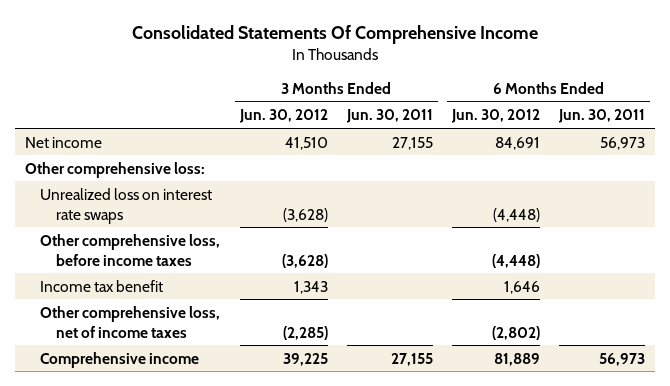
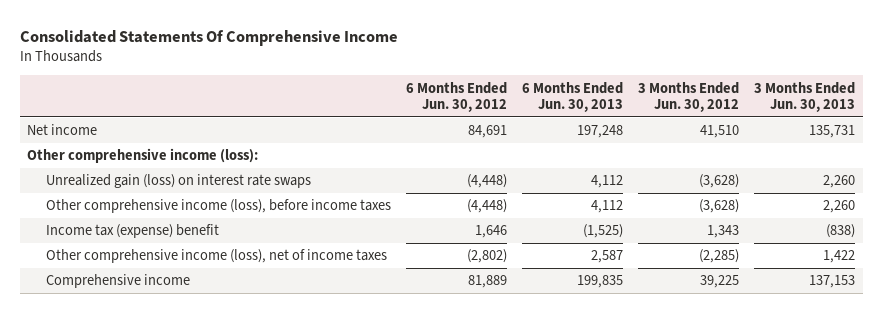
[345,109,433,124] Jun. 30, 2011 -> none
[558,109,646,124] Jun. 30, 2011 -> none
none -> [521,81,623,113] 6 Months Ended Jun. 30, 2013
none -> [754,81,856,113] 3 Months Ended Jun. 30, 2013
[24,161,205,178] Other comprehensive loss: -> [27,148,259,164] Other comprehensive income (loss):
[40,187,213,224] Unrealized loss on interest rate swaps -> [45,174,311,189] Unrealized gain (loss) on interest rate swaps
[40,233,221,266] Other comprehensive loss, before income taxes -> [45,199,391,214] Other comprehensive income (loss), before income taxes
[40,279,164,292] Income tax benefit -> [45,224,219,239] Income tax (expense) benefit
[40,305,221,338] Other comprehensive loss, net of income taxes -> [45,249,387,264] Other comprehensive income (loss), net of income taxes

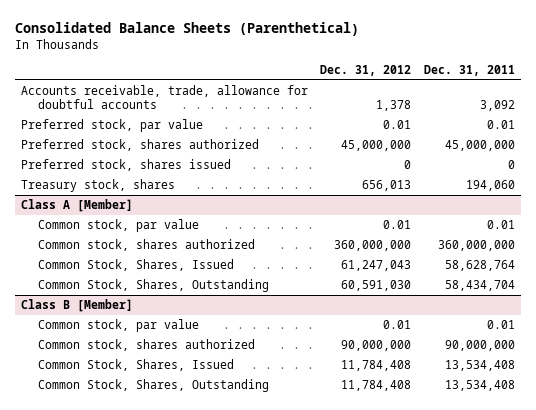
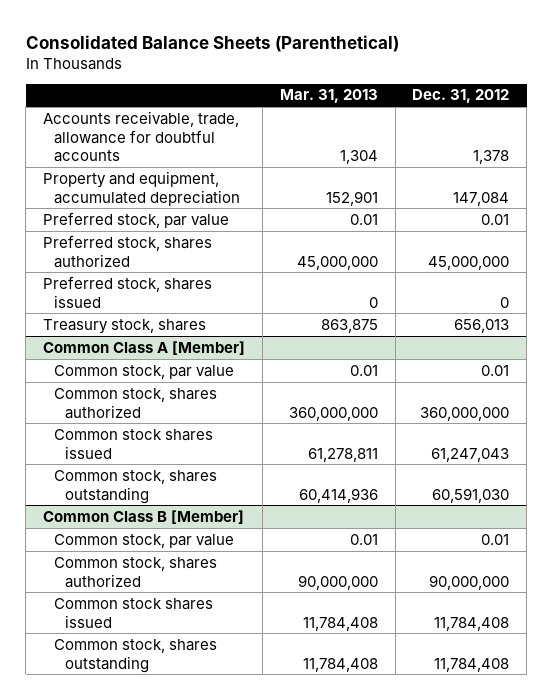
[423,65,515,77] Dec. 31, 2011 -> none
none -> [279,89,378,104] Mar. 31, 2013
none -> [43,170,240,206] Property and equipment, accumulated depreciation
[20,198,133,212] Class A [Member] -> [43,340,246,355] Common Class A [Member]
[38,258,235,271] Common Stock, Shares, Issued -> [53,428,213,459] Common stock shares issued
[38,278,270,292] Common Stock, Shares, Outstanding -> [53,469,217,504] Common stock, shares outstanding
[20,298,133,312] Class B [Member] -> [43,509,245,524] Common Class B [Member]
[38,358,235,371] Common Stock, Shares, Issued -> [53,597,213,628] Common stock shares issued
[38,378,270,392] Common Stock, Shares, Outstanding -> [53,638,217,673] Common stock, shares outstanding

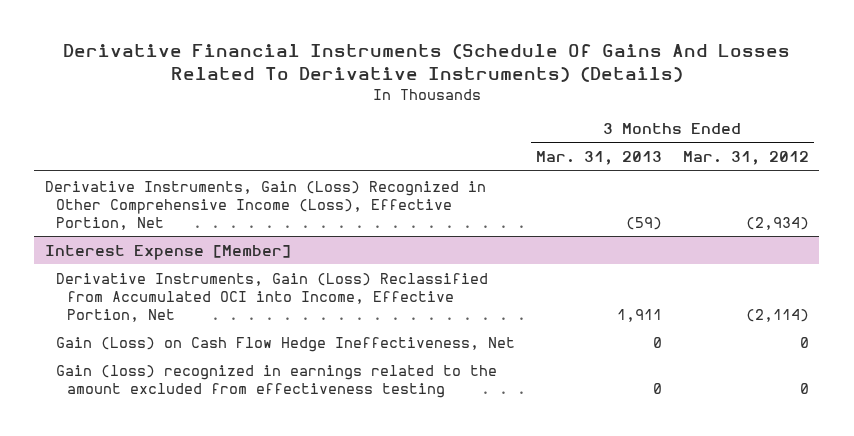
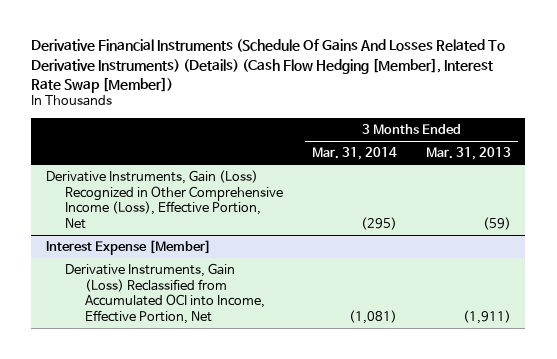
[62,44,790,83] Derivative Financial Instruments (Schedule Of Gains And Losses Related To Derivative Instruments) (Details) -> [31,39,506,93] Derivative Financial Instruments (Schedule Of Gains And Losses Related To Derivative Instruments) (Details) (Cash Flow Hedging [Member], Interest Rate Swap [Member])
[682,151,809,166] Mar. 31, 2012 -> none
none -> [312,147,398,161] Mar. 31, 2014
[56,336,516,352] Gain (Loss) on Cash Flow Hedge Ineffectiveness, Net -> none
[56,364,498,398] Gain (loss) recognized in earnings related to the amount excluded from effectiveness testing -> none
[616,308,662,322] 1,911 -> [463,310,512,325] (1,911)

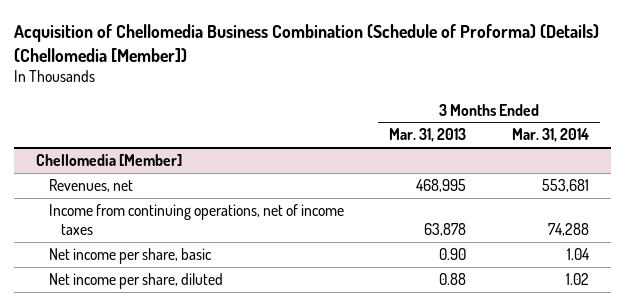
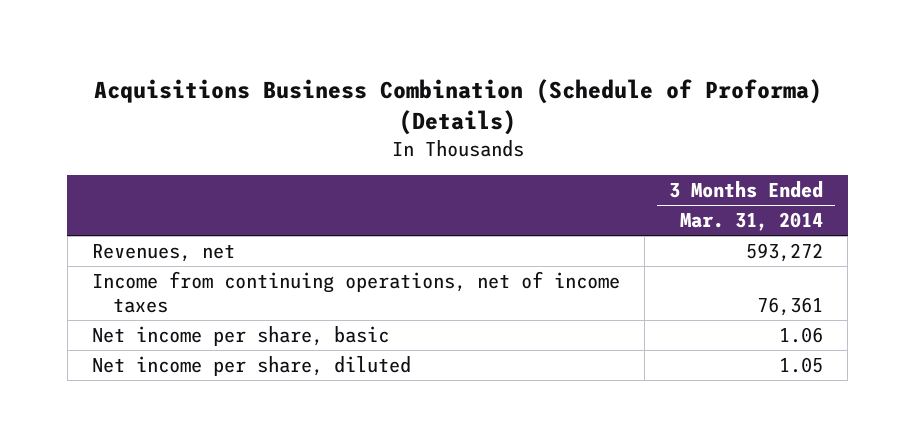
[13,23,599,62] Acquisition of Chellomedia Business Combination (Schedule of Proforma) (Details) (Chellomedia [Member]) -> [93,79,822,135] Acquisitions Business Combination (Schedule of Proforma) (Details)
[389,128,467,143] Mar. 31, 2013 -> none
[36,153,183,166] Chellomedia [Member] -> none
[541,178,589,192] 553,681 -> [746,242,824,262] 593,272
[547,223,589,237] 74,288 -> [757,296,824,316] 76,361
[566,247,590,260] 1.04 -> [779,326,824,343] 1.06
[565,272,589,285] 1.02 -> [779,356,824,373] 1.05

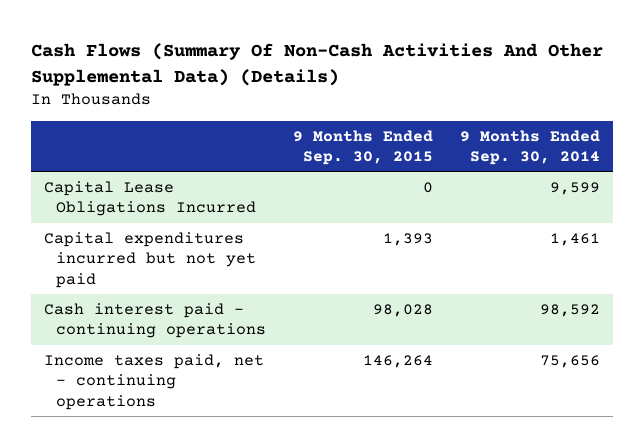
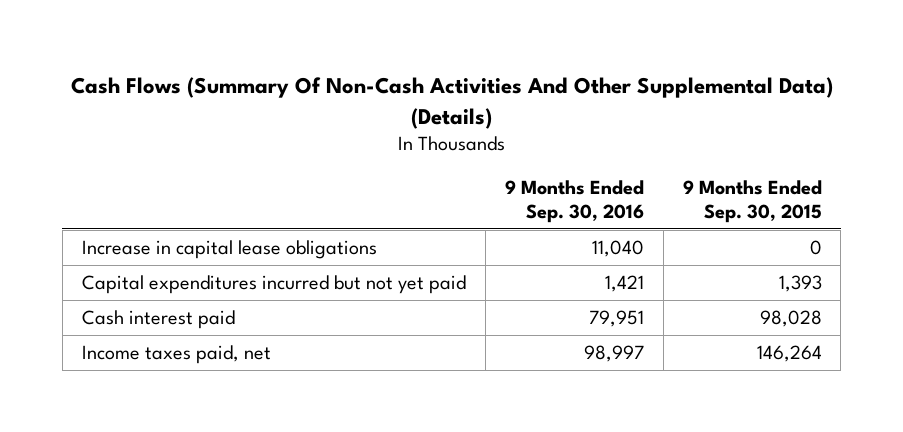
[459,129,600,165] 9 Months Ended Sep. 30, 2014 -> none
none -> [504,180,644,223] 9 Months Ended Sep. 30, 2016
[44,180,257,217] Capital Lease Obligations Incurred -> [81,240,377,260] Increase in capital lease obligations
[44,302,267,339] Cash interest paid - continuing operations -> [81,310,235,330] Cash interest paid
[44,353,265,410] Income taxes paid, net - continuing operations -> [81,345,271,365] Income taxes paid, net

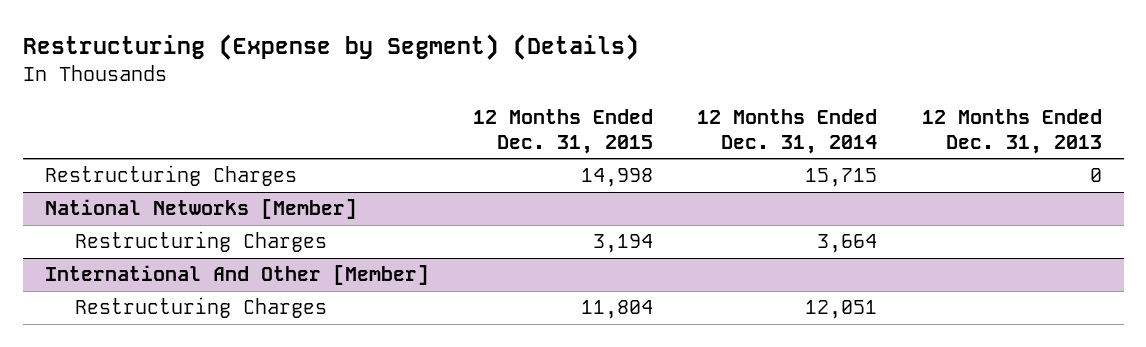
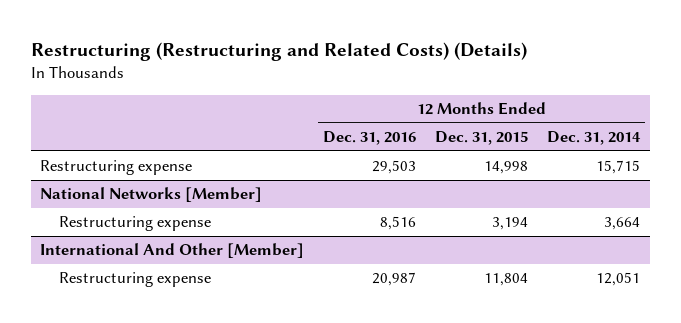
[22,33,639,60] Restructuring (Expense by Segment) (Details) -> [30,42,527,62] Restructuring (Restructuring and Related Costs) (Details)
[921,109,1102,154] 12 Months Ended Dec. 31, 2013 -> none
none -> [323,131,417,146] Dec. 31, 2016
[44,165,297,187] Restructuring Charges -> [40,160,193,176] Restructuring expense
[75,231,328,253] Restructuring Charges -> [58,216,211,232] Restructuring expense
[75,297,328,319] Restructuring Charges -> [58,272,211,288] Restructuring expense

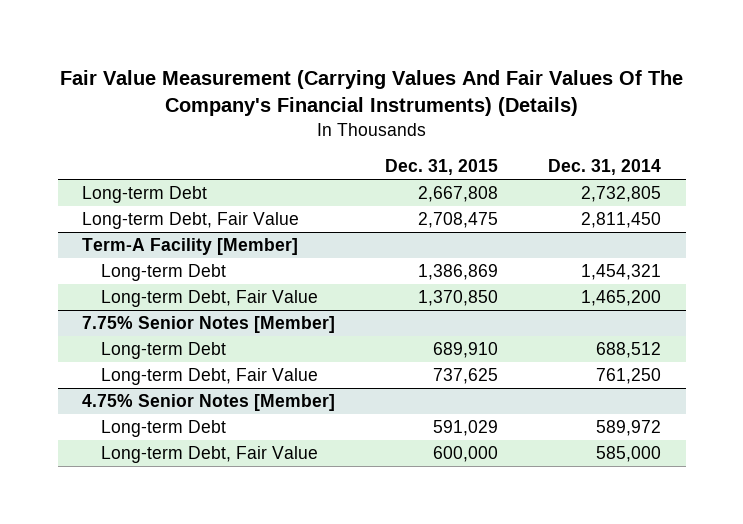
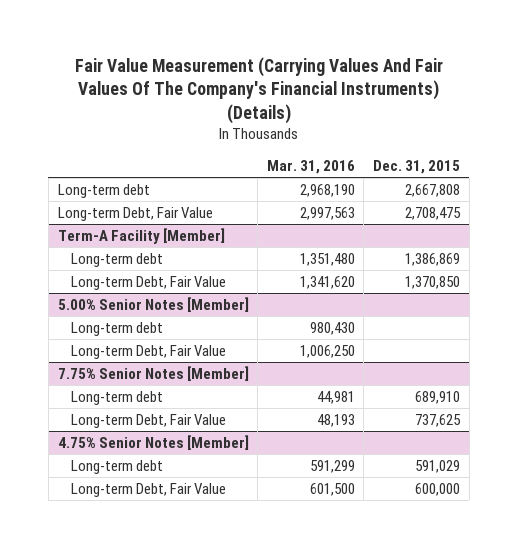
[547,159,661,176] Dec. 31, 2014 -> none
none -> [266,159,355,174] Mar. 31, 2016
[82,186,208,204] Long-term Debt -> [57,184,150,199] Long-term debt
[101,264,227,282] Long-term Debt -> [70,253,163,268] Long-term debt
none -> [57,297,249,313] 5.00% Senior Notes [Member]
none -> [70,322,163,337] Long-term debt
none -> [70,345,226,360] Long-term Debt, Fair Value
[101,342,227,360] Long-term Debt -> [70,391,163,406] Long-term debt
[101,420,227,438] Long-term Debt -> [70,460,163,475] Long-term debt

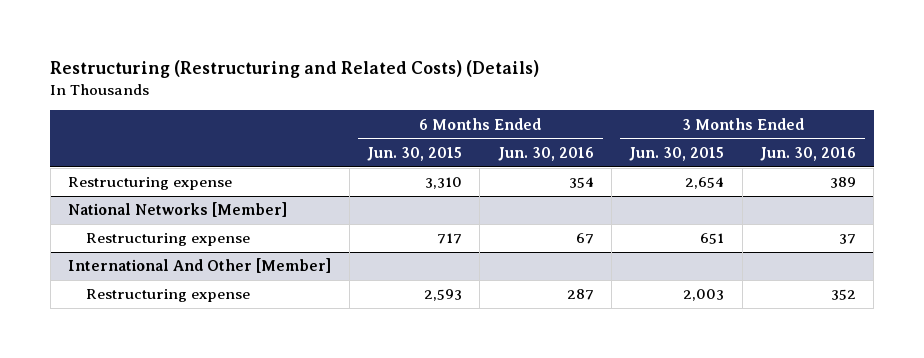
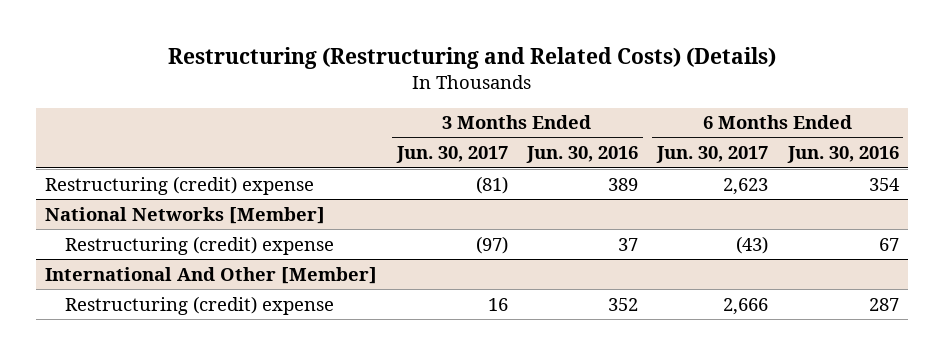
[366,147,462,162] Jun. 30, 2015 -> none
[629,147,725,162] Jun. 30, 2015 -> none
none -> [395,146,508,164] Jun. 30, 2017
none -> [656,146,769,164] Jun. 30, 2017
[68,177,233,191] Restructuring expense -> [45,175,315,195] Restructuring (credit) expense
[85,233,250,247] Restructuring expense -> [65,235,335,255] Restructuring (credit) expense
[85,289,250,303] Restructuring expense -> [65,295,335,315] Restructuring (credit) expense

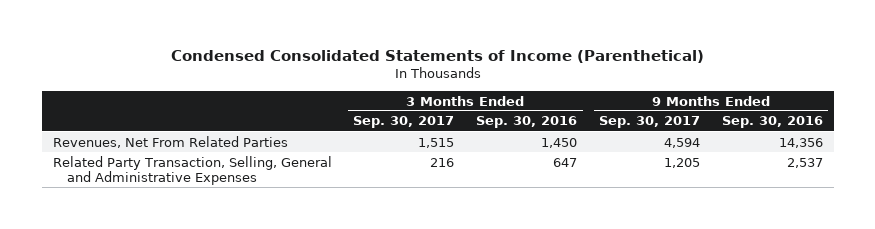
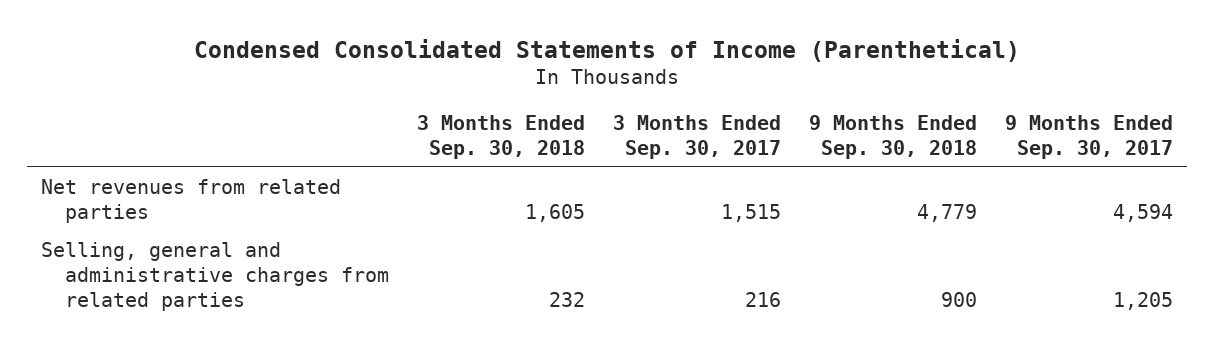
[476,116,578,129] Sep. 30, 2016 -> none
[721,116,823,129] Sep. 30, 2016 -> none
none -> [417,115,586,160] 3 Months Ended Sep. 30, 2018
none -> [809,115,978,160] 9 Months Ended Sep. 30, 2018
[52,135,288,148] Revenues, Net From Related Parties -> [41,179,342,224] Net revenues from related parties
[52,155,332,185] Related Party Transaction, Selling, General and Administrative Expenses -> [41,242,390,312] Selling, general and administrative charges from related parties

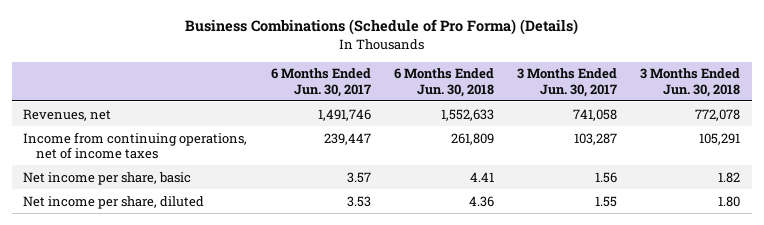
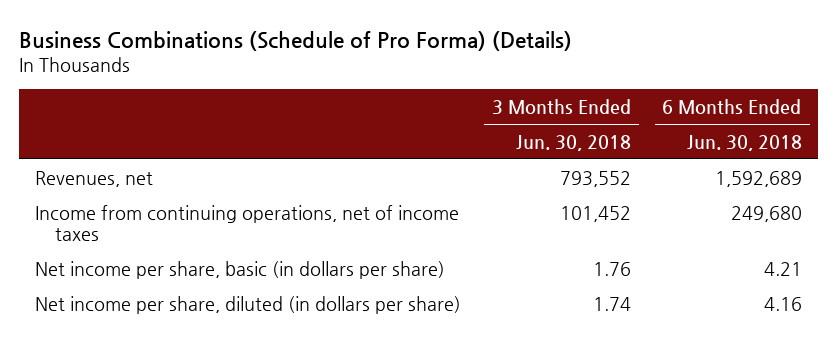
[270,68,371,97] 6 Months Ended Jun. 30, 2017 -> none
[517,68,618,97] 3 Months Ended Jun. 30, 2017 -> none
[440,108,494,121] 1,552,633 -> [714,170,802,187] 1,592,689
[695,108,741,121] 772,078 -> [560,170,632,187] 793,552
[450,132,494,145] 261,809 -> [730,205,802,222] 249,680
[699,132,741,145] 105,291 -> [560,205,632,222] 101,452
[23,171,192,185] Net income per share, basic -> [34,260,445,279] Net income per share, basic (in dollars per share)
[469,171,494,182] 4.41 -> [763,261,802,276] 4.21
[718,171,741,183] 1.82 -> [593,261,632,276] 1.76
[23,195,205,209] Net income per share, diluted -> [34,295,461,314] Net income per share, diluted (in dollars per share)
[468,195,494,207] 4.36 -> [763,296,802,311] 4.16
[718,195,741,207] 1.80 -> [593,296,632,311] 1.74

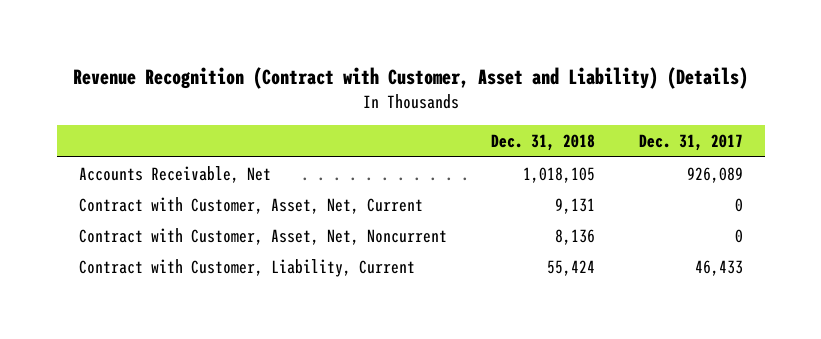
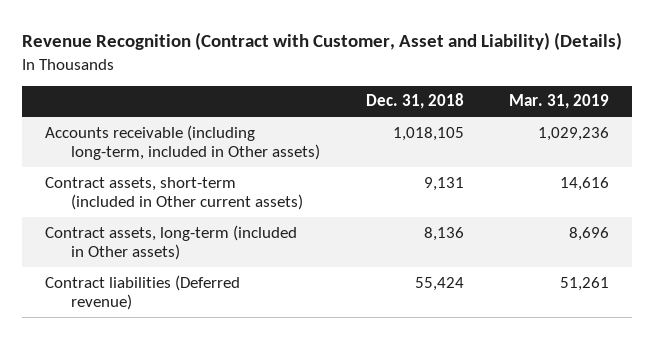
[638,134,743,152] Dec. 31, 2017 -> none
none -> [509,94,610,110] Mar. 31, 2019
[78,165,271,183] Accounts Receivable, Net -> [44,124,321,160] Accounts receivable (including long-term, included in Other assets)
[78,196,423,214] Contract with Customer, Asset, Net, Current -> [44,176,304,210] Contract assets, short-term (included in Other current assets)
[78,227,447,245] Contract with Customer, Asset, Net, Noncurrent -> [44,224,297,260] Contract assets, long-term (included in Other assets)
[78,258,415,277] Contract with Customer, Liability, Current -> [44,274,240,310] Contract liabilities (Deferred revenue)

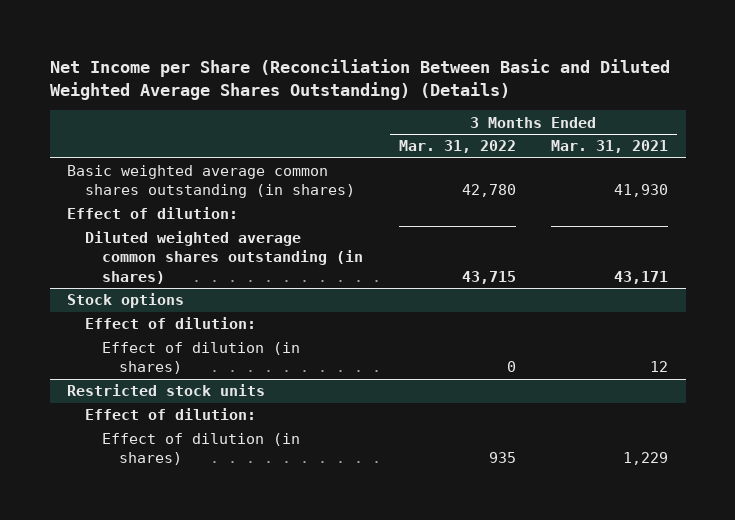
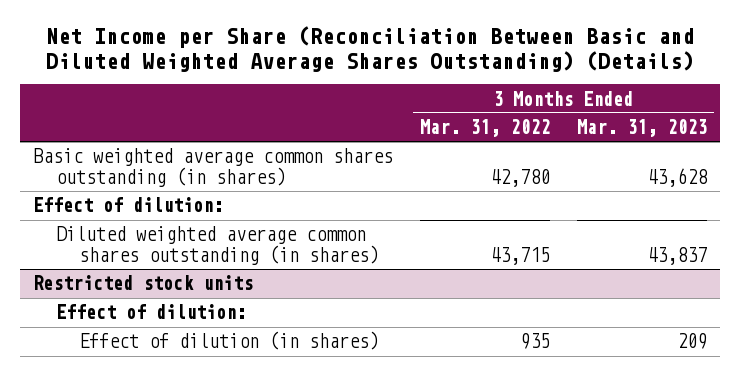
[551,140,669,154] Mar. 31, 2021 -> none
none -> [576,119,707,138] Mar. 31, 2023
[67,293,185,309] Stock options -> none
[84,317,256,330] Effect of dilution: -> none
[102,342,301,375] Effect of dilution (in shares) -> none

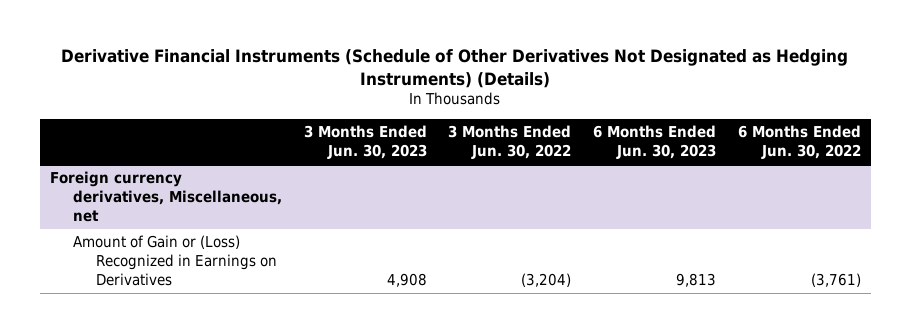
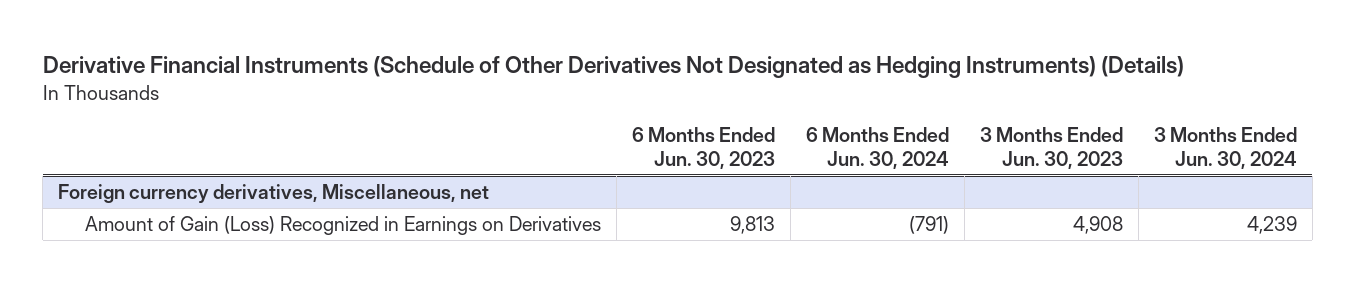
[448,125,572,160] 3 Months Ended Jun. 30, 2022 -> none
[737,125,861,160] 6 Months Ended Jun. 30, 2022 -> none
none -> [806,127,950,169] 6 Months Ended Jun. 30, 2024
none -> [1153,127,1297,169] 3 Months Ended Jun. 30, 2024
[73,235,278,287] Amount of Gain or (Loss) Recognized in Earnings on Derivatives -> [85,215,602,235] Amount of Gain (Loss) Recognized in Earnings on Derivatives

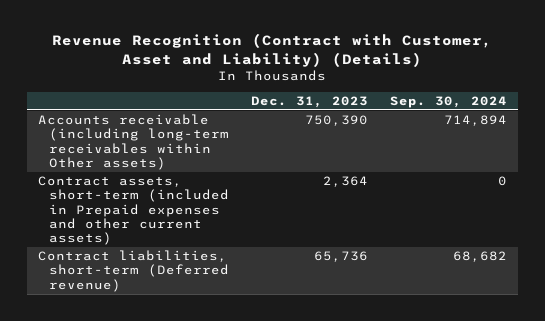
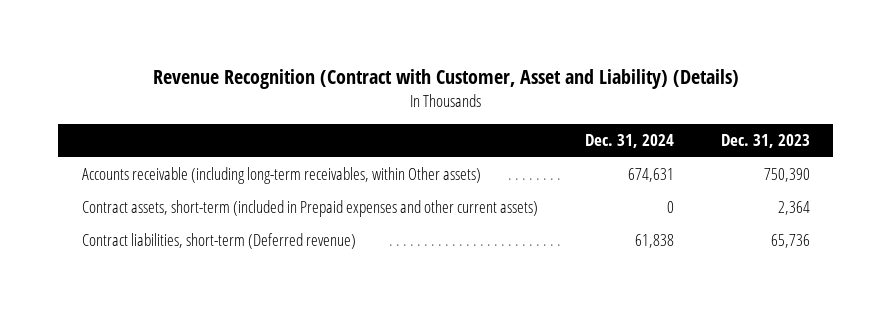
[389,96,507,109] Sep. 30, 2024 -> none
none -> [584,134,674,149] Dec. 31, 2024
[37,114,229,170] Accounts receivable (including long-term receivables within Other assets) -> [81,167,481,185] Accounts receivable (including long-term receivables, within Other assets)

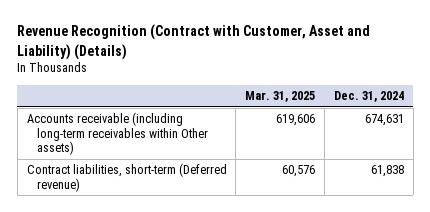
[720,134,810,149] Dec. 31, 2023 -> none
none -> [245,90,316,102] Mar. 31, 2025
[81,200,538,218] Contract assets, short-term (included in Prepaid expenses and other current assets) -> none
[81,167,481,185] Accounts receivable (including long-term receivables, within Other assets) -> [26,112,208,156] Accounts receivable (including long-term receivables within Other assets)

